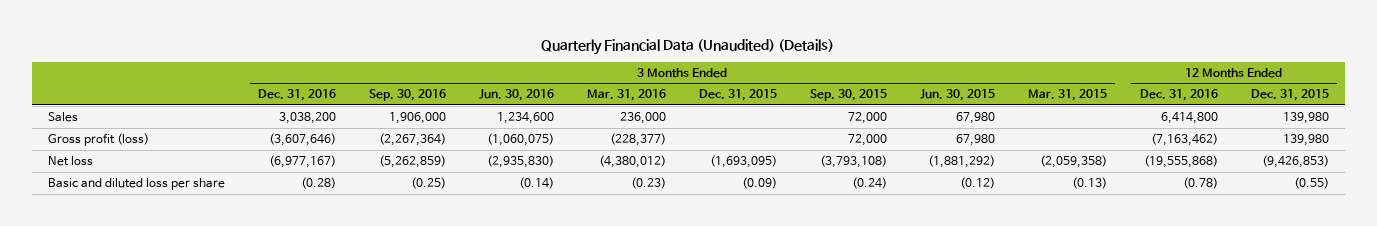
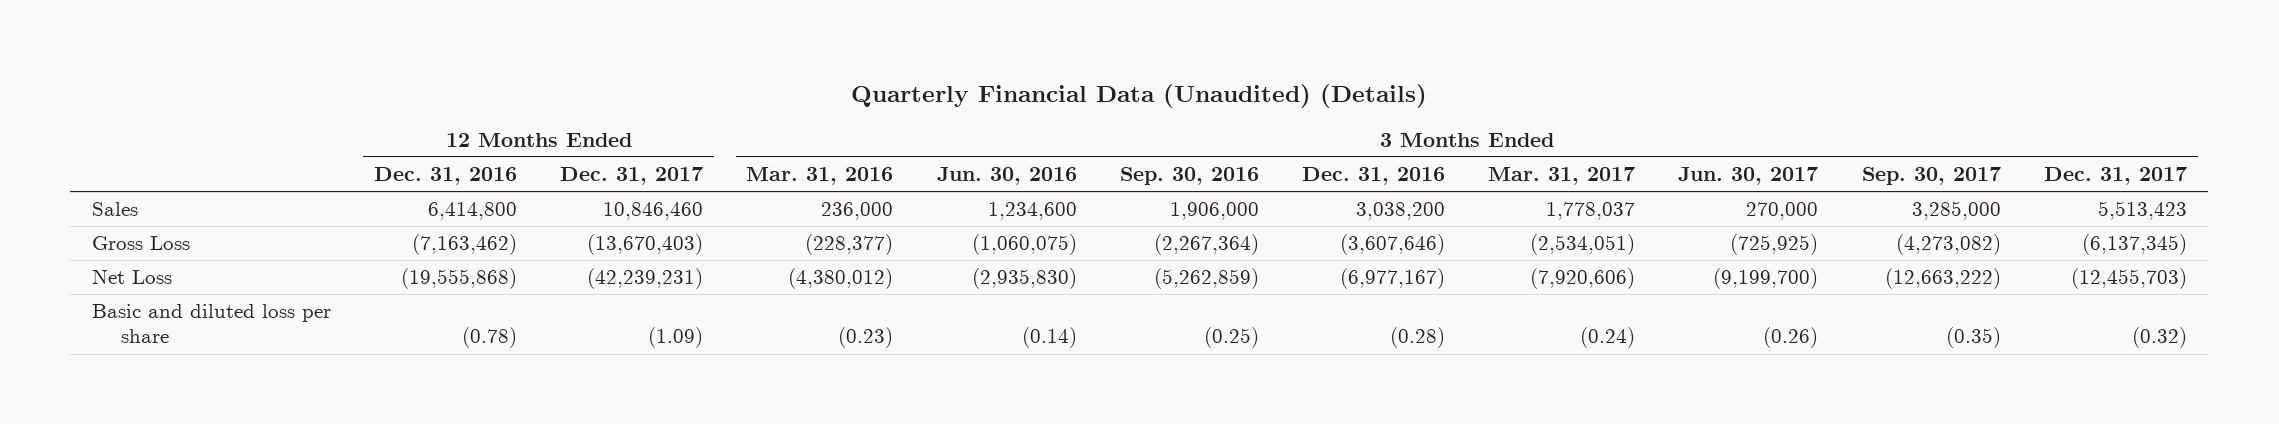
[698,89,777,102] Dec. 31, 2015 -> none
[809,89,887,102] Sep. 30, 2015 -> none
[919,89,995,102] Jun. 30, 2015 -> none
[1027,89,1107,102] Mar. 31, 2015 -> none
[1250,89,1329,102] Dec. 31, 2015 -> none
none -> [560,167,704,186] Dec. 31, 2017
none -> [1488,167,1636,186] Mar. 31, 2017
none -> [1678,167,1819,186] Jun. 30, 2017
none -> [1861,167,2001,186] Sep. 30, 2017
none -> [2043,167,2187,186] Dec. 31, 2017
[48,132,150,146] Gross profit (loss) -> [91,236,190,251] Gross Loss
[48,155,94,166] Net loss -> [91,269,172,285] Net Loss

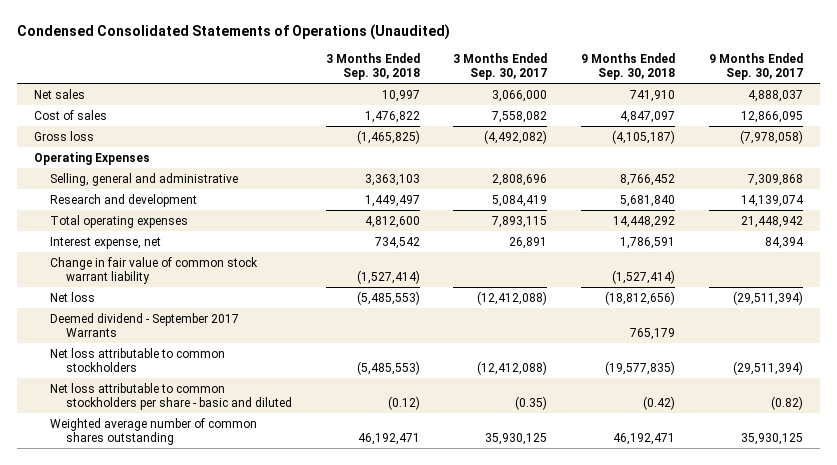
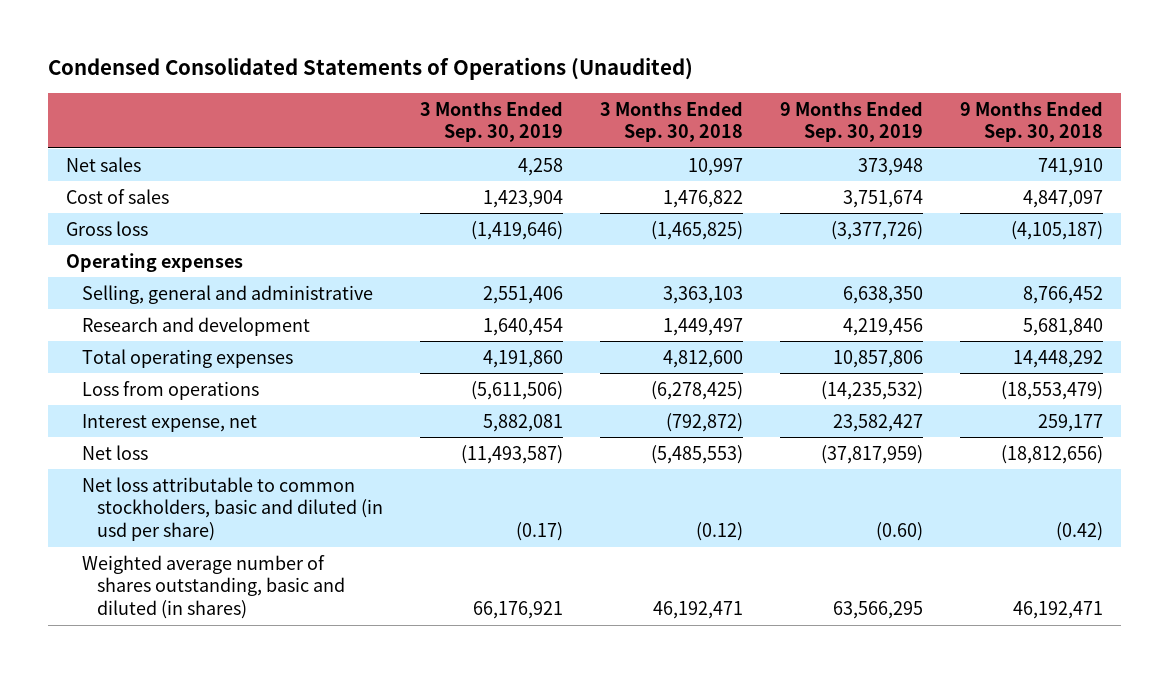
[453,52,548,81] 3 Months Ended Sep. 30, 2017 -> none
[709,52,804,81] 9 Months Ended Sep. 30, 2017 -> none
none -> [420,100,564,143] 3 Months Ended Sep. 30, 2019
none -> [779,100,923,143] 9 Months Ended Sep. 30, 2019
[33,151,150,165] Operating Expenses -> [65,252,243,272] Operating expenses
[49,256,258,285] Change in fair value of common stock warrant liability -> none
none -> [81,380,259,400] Loss from operations
[374,236,420,249] 734,542 -> [665,412,743,432] (792,872)
[620,236,676,249] 1,786,591 -> [1037,413,1103,432] 259,177
[49,312,239,338] Deemed dividend - September 2017 Warrants -> none
[49,347,225,373] Net loss attributable to common stockholders -> none
[49,382,292,411] Net loss attributable to common stockholders per share - basic and diluted -> [81,476,384,541] Net loss attributable to common stockholders, basic and diluted (in usd per share)
[49,417,257,446] Weighted average number of common shares outstanding -> [81,554,346,619] Weighted average number of shares outstanding, basic and diluted (in shares)

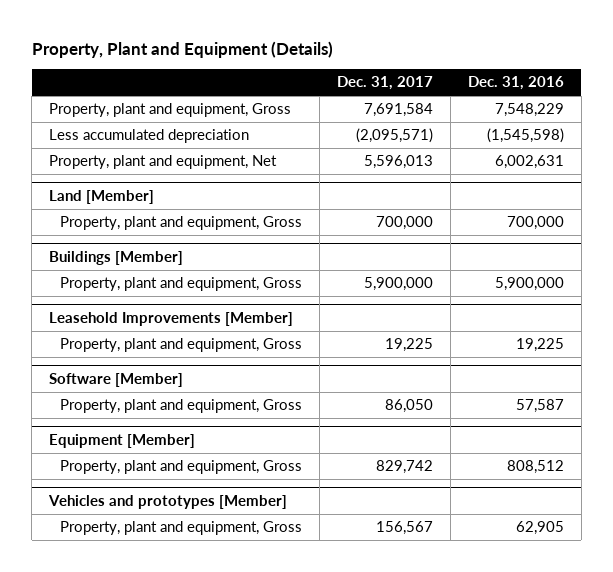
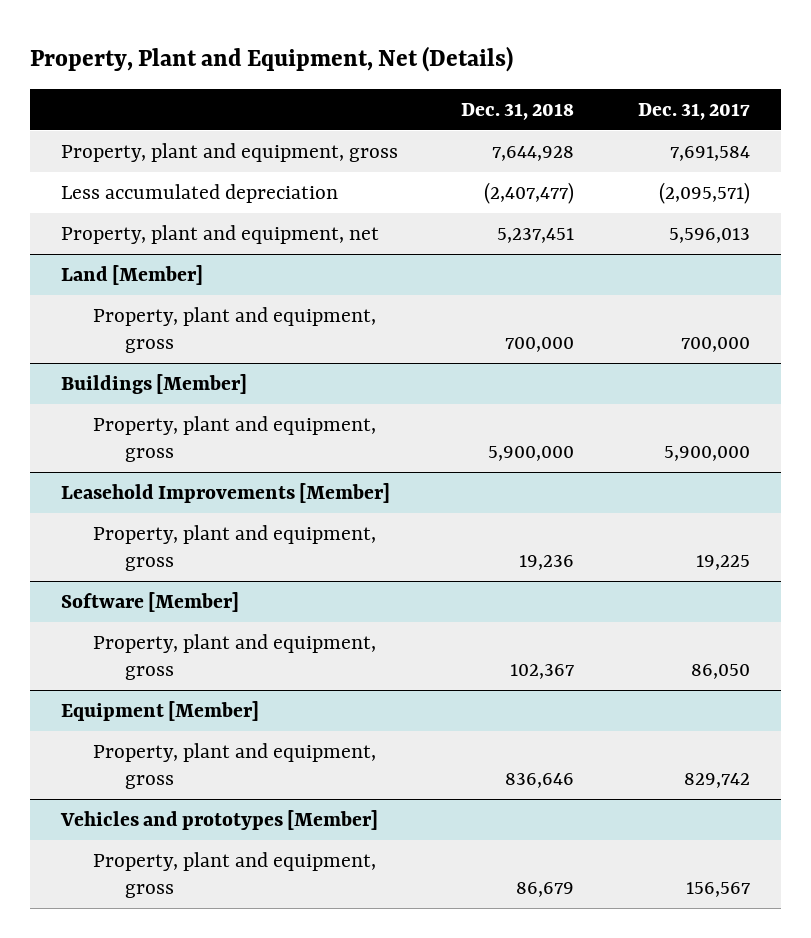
[31,40,333,58] Property, Plant and Equipment (Details) -> [29,45,513,72] Property, Plant and Equipment, Net (Details)
[468,76,565,91] Dec. 31, 2016 -> none
none -> [461,103,575,121] Dec. 31, 2018
[49,103,292,118] Property, plant and equipment, Gross -> [61,143,399,163] Property, plant and equipment, gross
[49,155,278,170] Property, plant and equipment, Net -> [61,225,380,245] Property, plant and equipment, net
[60,216,303,231] Property, plant and equipment, Gross -> [93,307,377,353] Property, plant and equipment, gross
[60,277,303,292] Property, plant and equipment, Gross -> [93,416,377,462] Property, plant and equipment, gross
[60,338,303,353] Property, plant and equipment, Gross -> [93,525,377,571] Property, plant and equipment, gross
[60,399,303,414] Property, plant and equipment, Gross -> [93,634,377,680] Property, plant and equipment, gross
[60,460,303,475] Property, plant and equipment, Gross -> [93,743,377,789] Property, plant and equipment, gross
[60,521,303,536] Property, plant and equipment, Gross -> [93,852,377,898] Property, plant and equipment, gross

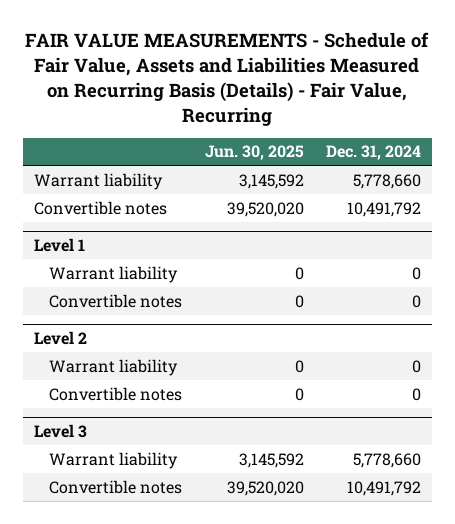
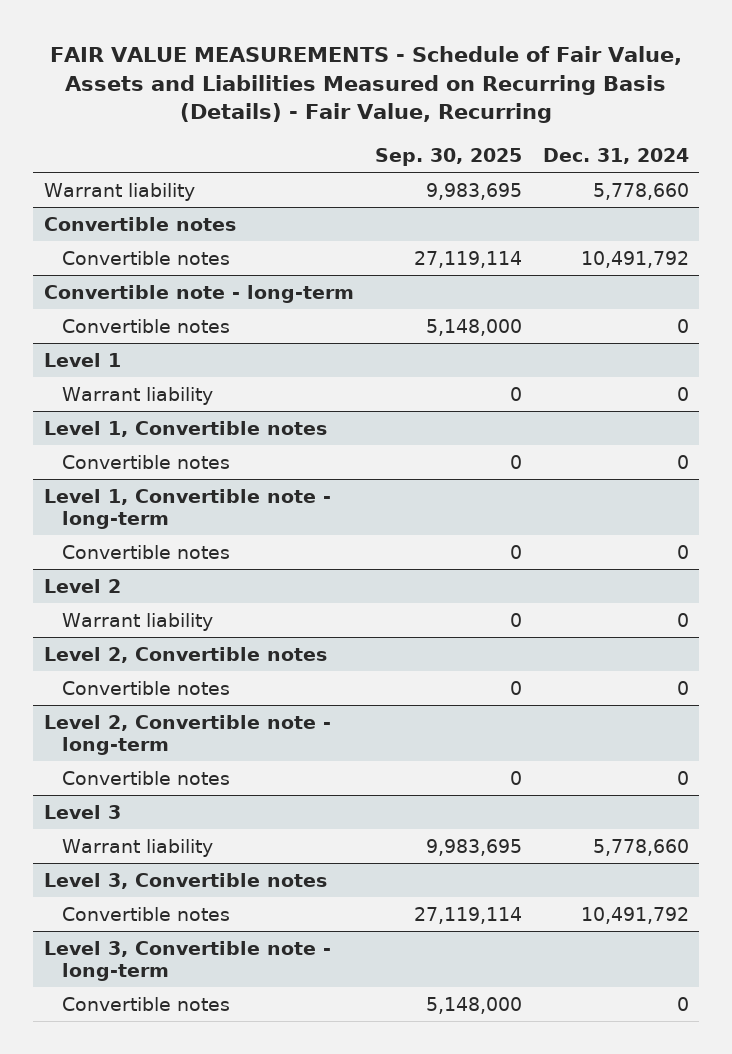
[204,145,304,161] Jun. 30, 2025 -> none
none -> [374,147,522,166] Sep. 30, 2025
none -> [43,216,236,231] Convertible notes
none -> [43,284,354,303] Convertible note - long-term
none -> [62,318,231,333] Convertible notes
none -> [43,420,327,437] Level 1, Convertible notes
none -> [43,488,331,529] Level 1, Convertible note - long-term
none -> [62,544,231,559] Convertible notes
none -> [43,646,327,663] Level 2, Convertible notes
none -> [43,714,331,755] Level 2, Convertible note - long-term
none -> [62,770,231,785] Convertible notes
none -> [43,872,327,889] Level 3, Convertible notes
none -> [43,940,331,981] Level 3, Convertible note - long-term
none -> [62,996,231,1011] Convertible notes

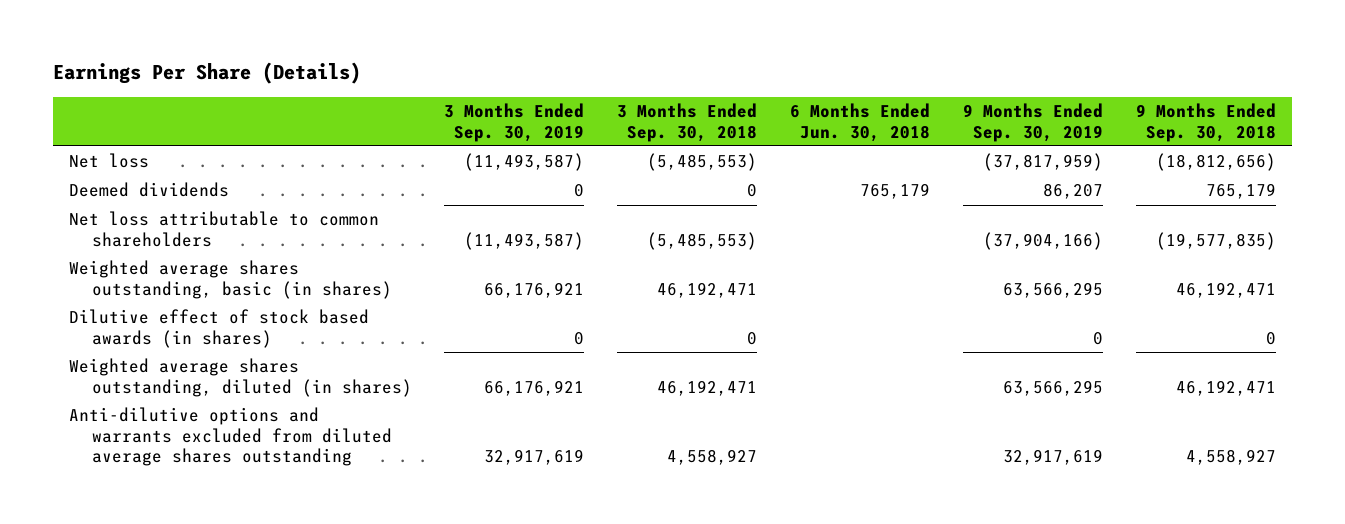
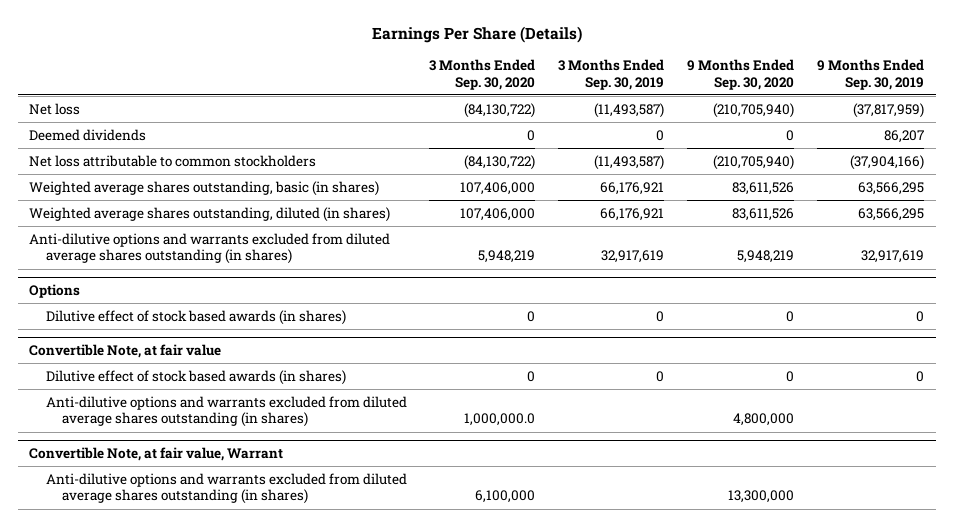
[617,103,758,142] 3 Months Ended Sep. 30, 2018 -> none
[790,103,931,142] 6 Months Ended Jun. 30, 2018 -> none
[1135,103,1276,142] 9 Months Ended Sep. 30, 2018 -> none
none -> [429,59,536,90] 3 Months Ended Sep. 30, 2020
none -> [687,59,795,90] 9 Months Ended Sep. 30, 2020
[69,211,380,247] Net loss attributable to common shareholders -> [29,154,317,167] Net loss attributable to common stockholders
[69,309,370,348] Dilutive effect of stock based awards (in shares) -> none
[69,407,392,467] Anti-dilutive options and warrants excluded from diluted average shares outstanding -> [29,232,391,265] Anti-dilutive options and warrants excluded from diluted average shares outstanding (in shares)
none -> [29,284,81,299] Options
none -> [45,309,346,325] Dilutive effect of stock based awards (in shares)
none -> [29,344,222,359] Convertible Note, at fair value
none -> [45,369,346,385] Dilutive effect of stock based awards (in shares)
none -> [45,395,407,428] Anti-dilutive options and warrants excluded from diluted average shares outstanding (in shares)
none -> [29,447,284,462] Convertible Note, at fair value, Warrant
none -> [45,472,407,505] Anti-dilutive options and warrants excluded from diluted average shares outstanding (in shares)

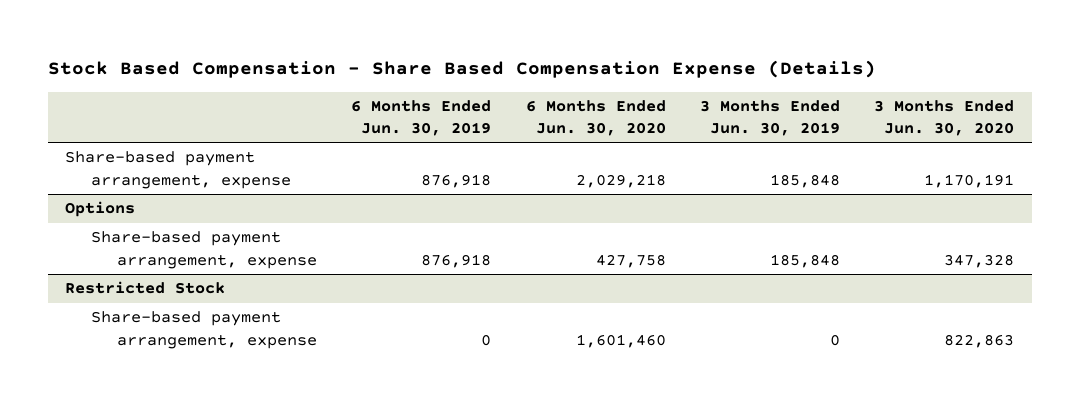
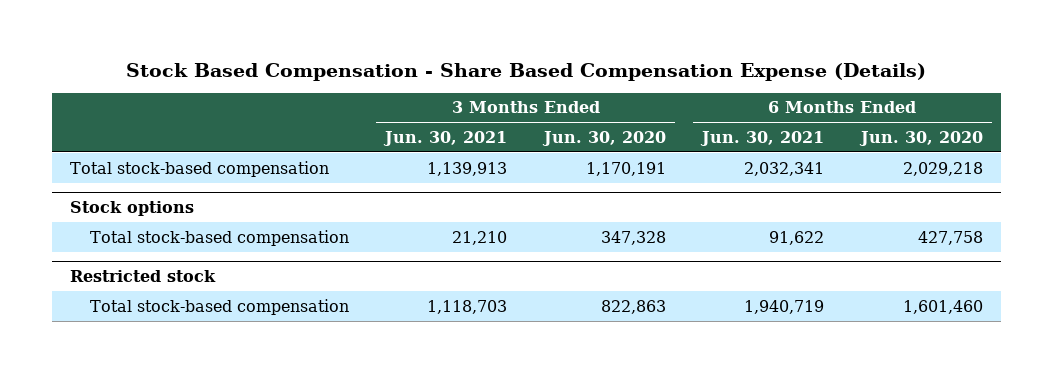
[351,99,492,137] 6 Months Ended Jun. 30, 2019 -> none
[699,99,840,137] 3 Months Ended Jun. 30, 2019 -> none
none -> [383,130,508,146] Jun. 30, 2021
none -> [700,130,825,146] Jun. 30, 2021
[64,151,291,189] Share-based payment arrangement, expense -> [70,160,330,177] Total stock-based compensation
[64,201,135,218] Options -> [70,201,195,217] Stock options
[90,231,317,269] Share-based payment arrangement, expense -> [90,229,350,246] Total stock-based compensation
[64,281,225,295] Restricted Stock -> [70,270,217,283] Restricted stock
[90,311,317,349] Share-based payment arrangement, expense -> [90,298,350,315] Total stock-based compensation

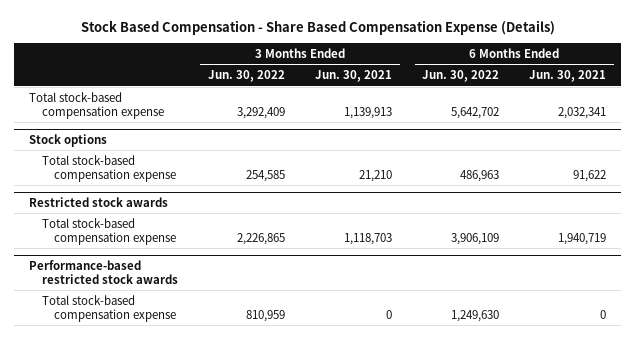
[541,130,666,146] Jun. 30, 2020 -> none
[858,130,983,146] Jun. 30, 2020 -> none
none -> [207,70,285,83] Jun. 30, 2022
none -> [422,70,500,83] Jun. 30, 2022
[70,160,330,177] Total stock-based compensation -> [29,91,164,119] Total stock-based compensation expense
[90,229,350,246] Total stock-based compensation -> [41,154,177,182] Total stock-based compensation expense
[70,270,217,283] Restricted stock -> [29,196,169,207] Restricted stock awards
[90,298,350,315] Total stock-based compensation -> [41,217,177,245] Total stock-based compensation expense
none -> [29,259,178,284] Performance-based restricted stock awards
none -> [41,294,177,322] Total stock-based compensation expense

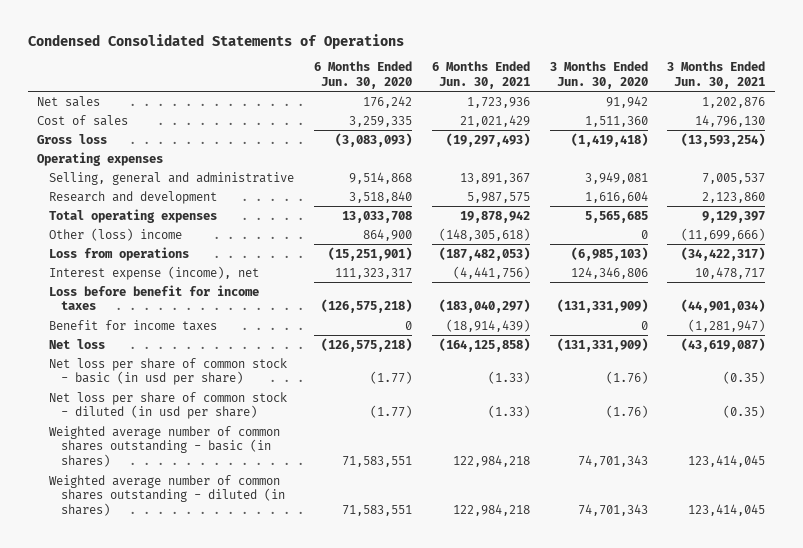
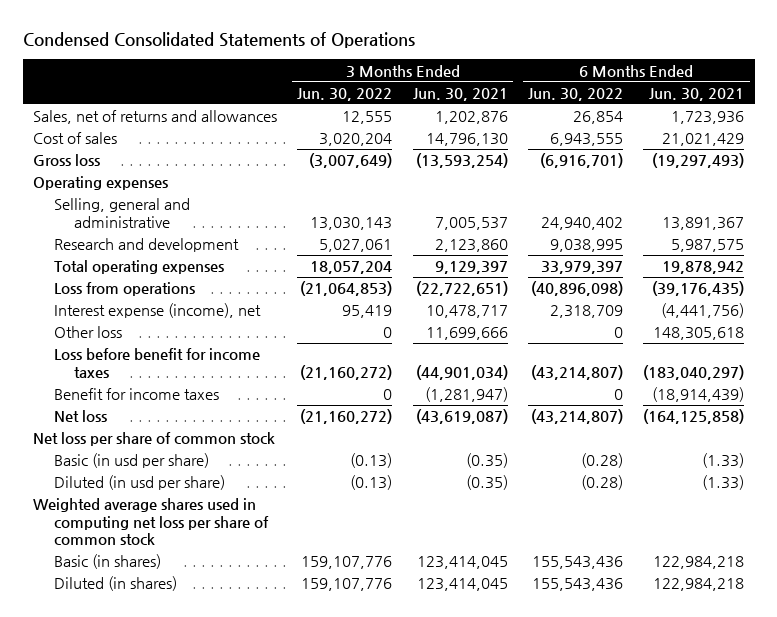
[313,61,412,89] 6 Months Ended Jun. 30, 2020 -> none
[549,61,648,89] 3 Months Ended Jun. 30, 2020 -> none
none -> [297,87,393,101] Jun. 30, 2022
none -> [528,87,624,101] Jun. 30, 2022
[37,95,101,107] Net sales -> [32,110,277,125] Sales, net of returns and allowances
[49,227,183,241] Other (loss) income -> none
[438,246,530,261] (187,482,053) -> [652,281,745,297] (39,176,435)
[681,246,766,261] (34,422,317) -> [415,281,508,297] (22,722,651)
none -> [53,326,122,339] Other loss
none -> [32,432,275,447] Net loss per share of common stock
[49,357,288,386] Net loss per share of common stock - basic (in usd per share) -> [53,453,209,469] Basic (in usd per share)
[49,391,288,420] Net loss per share of common stock - diluted (in usd per share) -> [53,475,225,491] Diluted (in usd per share)
none -> [32,498,269,545] Weighted average shares used in computing net loss per share of common stock
[49,425,281,468] Weighted average number of common shares outstanding - basic (in shares) -> [53,554,161,570] Basic (in shares)
[49,474,285,517] Weighted average number of common shares outstanding - diluted (in shares) -> [53,576,177,592] Diluted (in shares)

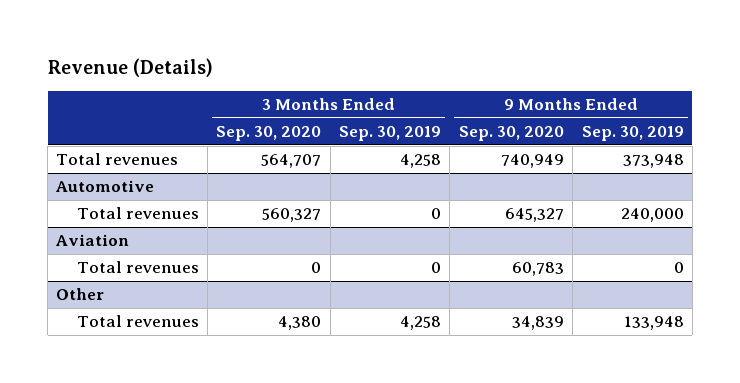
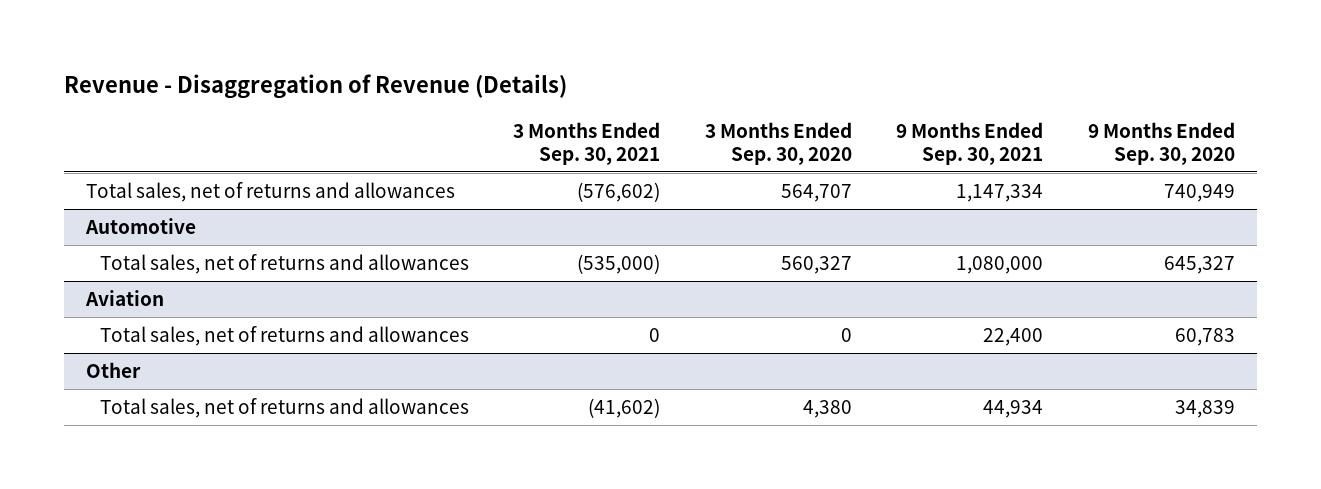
[47,57,213,77] Revenue (Details) -> [63,74,567,100] Revenue - Disaggregation of Revenue (Details)
[339,126,442,142] Sep. 30, 2019 -> none
[581,126,684,142] Sep. 30, 2019 -> none
none -> [513,121,661,165] 3 Months Ended Sep. 30, 2021
none -> [896,121,1044,165] 9 Months Ended Sep. 30, 2021
[56,153,179,166] Total revenues -> [85,182,455,203] Total sales, net of returns and allowances
[76,207,199,220] Total revenues -> [100,254,470,275] Total sales, net of returns and allowances
[76,261,199,274] Total revenues -> [100,326,470,347] Total sales, net of returns and allowances
[76,315,199,328] Total revenues -> [100,398,470,419] Total sales, net of returns and allowances

